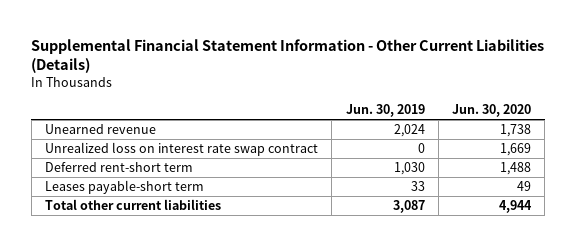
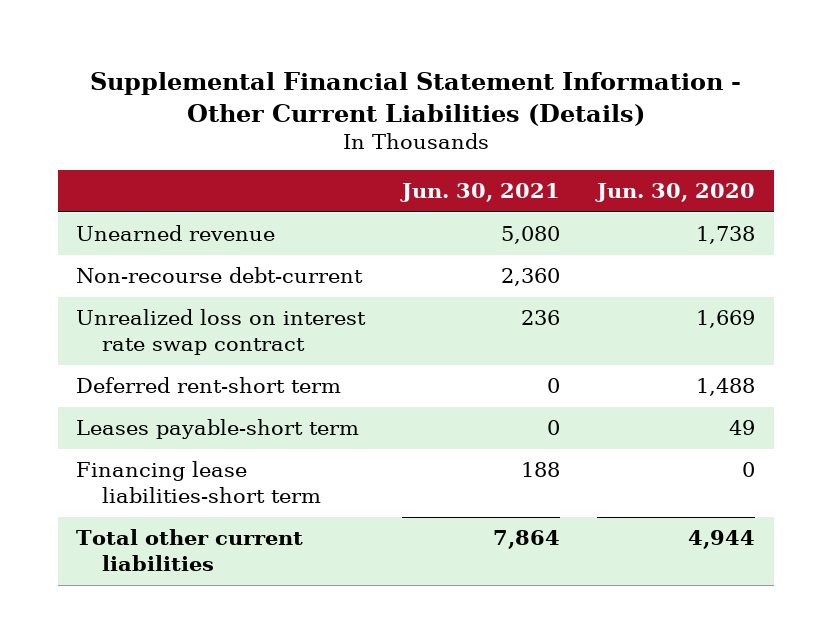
[345,103,425,117] Jun. 30, 2019 -> none
none -> [400,183,561,203] Jun. 30, 2021
none -> [76,267,364,284] Non-recourse debt-current
none -> [76,461,322,504] Financing lease liabilities-short term

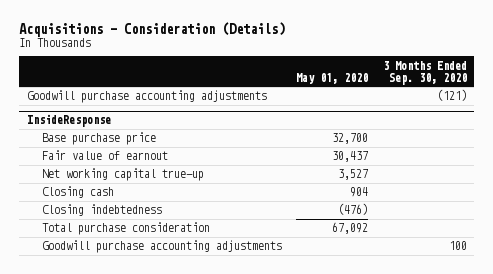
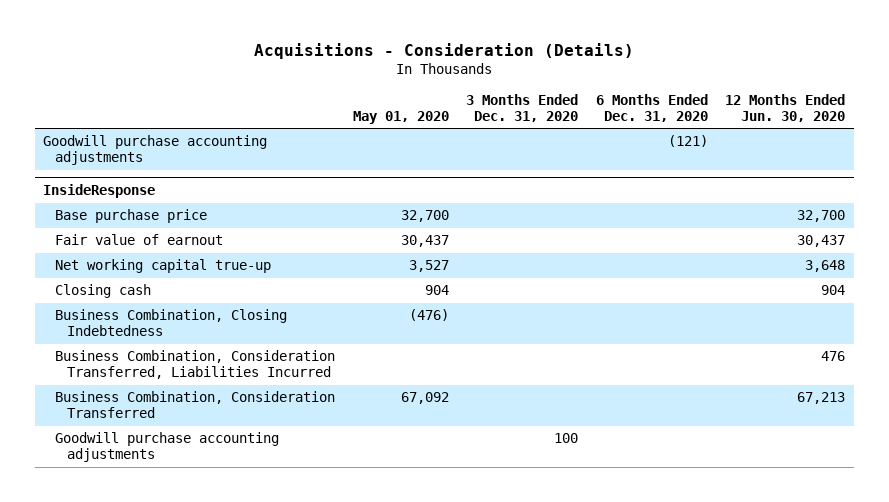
[382,60,467,85] 3 Months Ended Sep. 30, 2020 -> none
none -> [466,94,579,122] 3 Months Ended Dec. 31, 2020
none -> [595,94,708,122] 6 Months Ended Dec. 31, 2020
none -> [725,94,846,122] 12 Months Ended Jun. 30, 2020
[41,204,162,217] Closing indebtedness -> [55,309,288,337] Business Combination, Closing Indebtedness
none -> [55,350,336,380] Business Combination, Consideration Transferred, Liabilities Incurred
[41,222,210,236] Total purchase consideration -> [55,391,336,419] Business Combination, Consideration Transferred

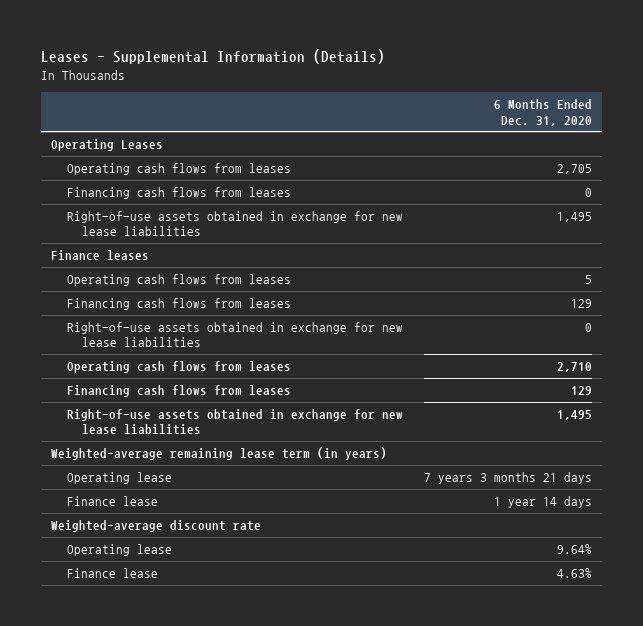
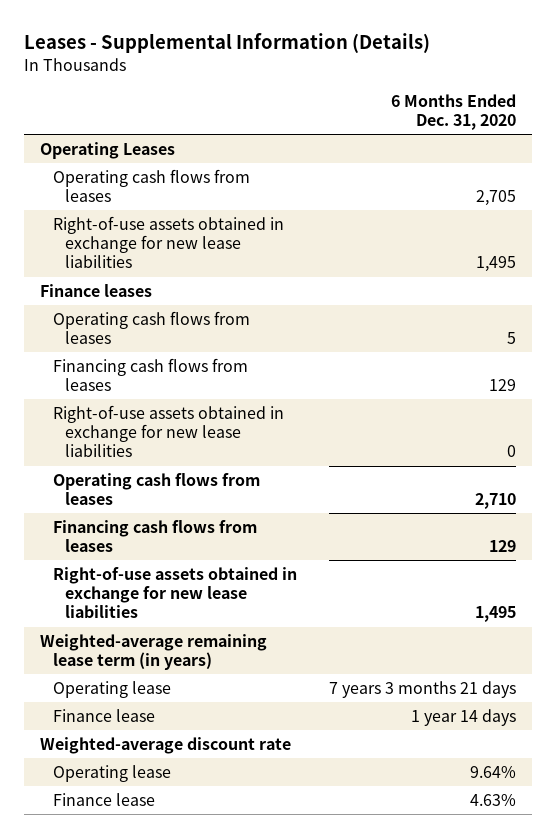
[66,187,291,200] Financing cash flows from leases -> none

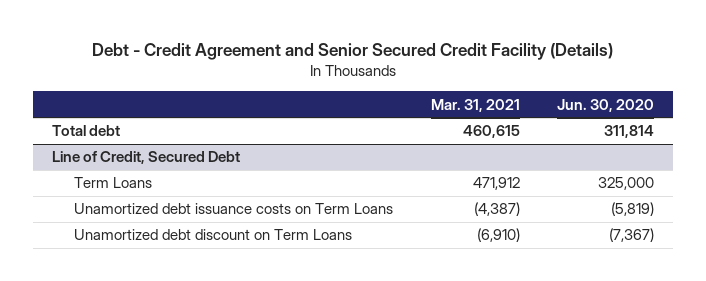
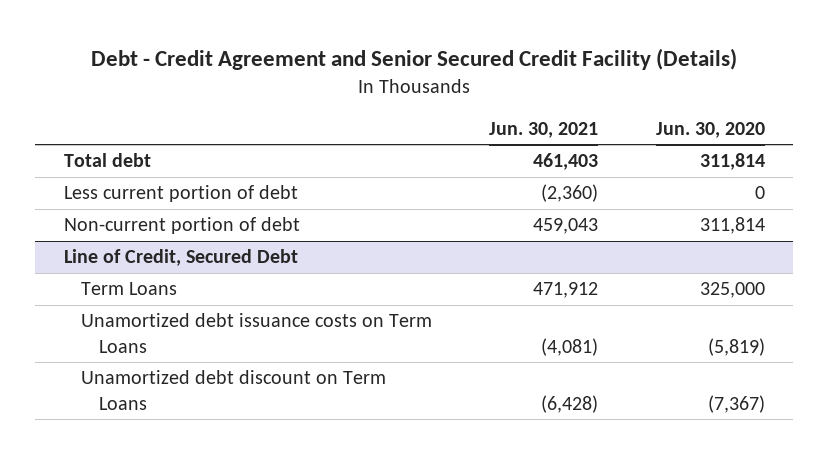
[430,98,520,112] Mar. 31, 2021 -> none
none -> [489,121,599,138] Jun. 30, 2021
none -> [63,185,298,203] Less current portion of debt
none -> [63,217,300,235] Non-current portion of debt

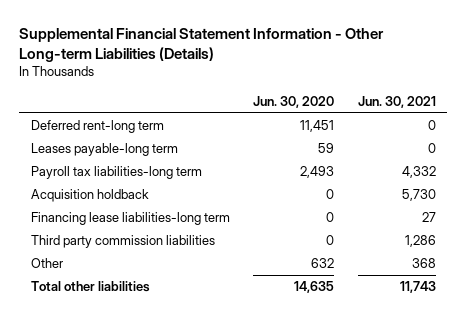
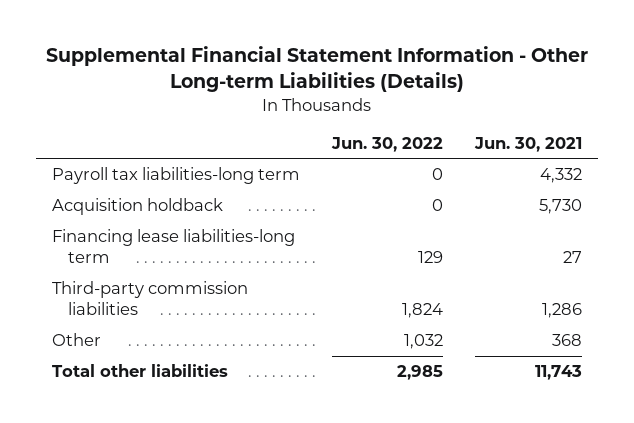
[253,95,335,108] Jun. 30, 2020 -> none
none -> [330,136,443,152] Jun. 30, 2022
[30,120,164,134] Deferred rent-long term -> none
[30,143,178,157] Leases payable-long term -> none
[30,235,215,249] Third party commission liabilities -> [51,281,248,316] Third-party commission liabilities

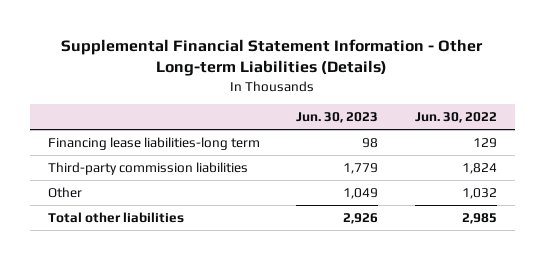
[473,136,582,152] Jun. 30, 2021 -> none
none -> [296,112,379,124] Jun. 30, 2023
[51,167,300,185] Payroll tax liabilities-long term -> none
[51,198,223,216] Acquisition holdback -> none

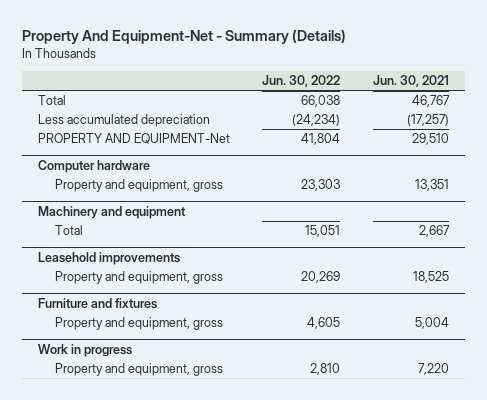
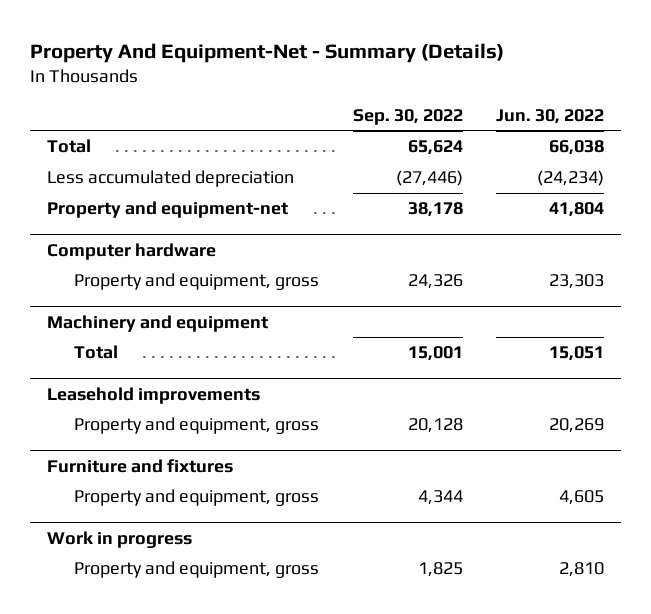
[372,75,449,88] Jun. 30, 2021 -> none
none -> [352,108,463,125] Sep. 30, 2022
[37,133,230,145] PROPERTY AND EQUIPMENT-Net -> [47,201,289,219] Property and equipment-net

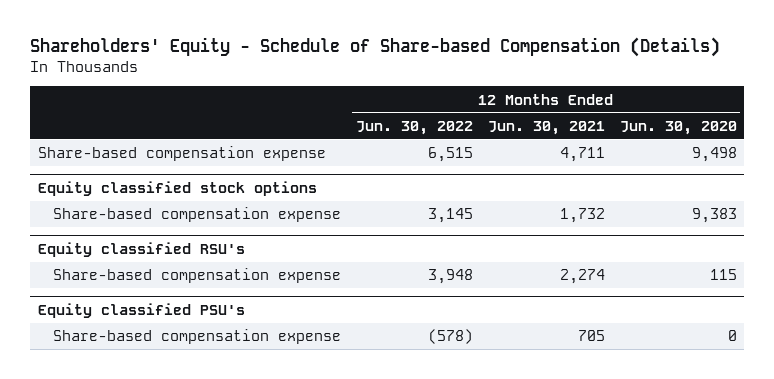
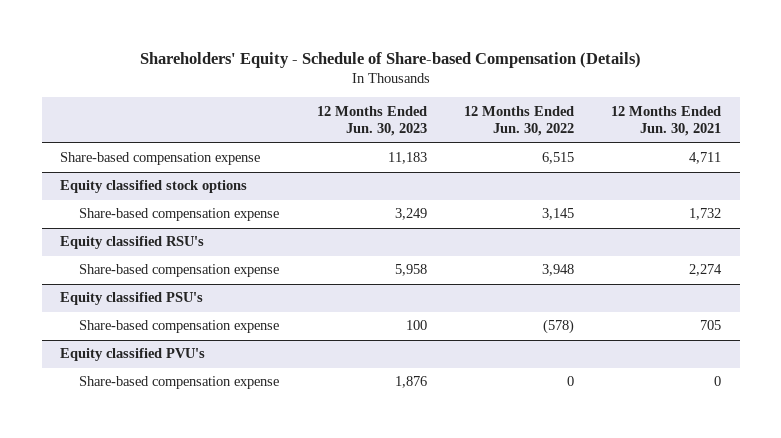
[619,120,737,135] Jun. 30, 2020 -> none
none -> [316,105,427,137] 12 Months Ended Jun. 30, 2023
none -> [60,348,206,362] Equity classified PVU's
none -> [79,376,280,390] Share-based compensation expense

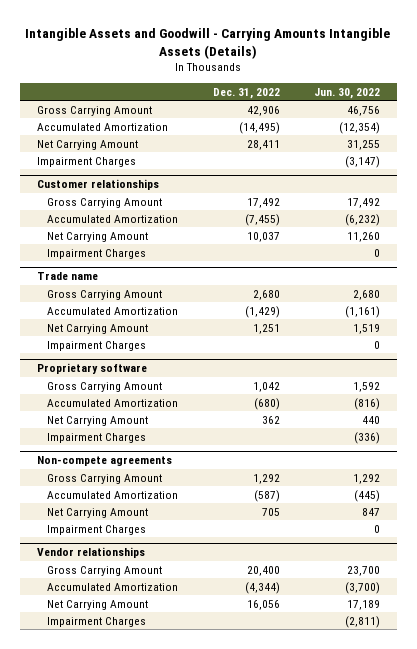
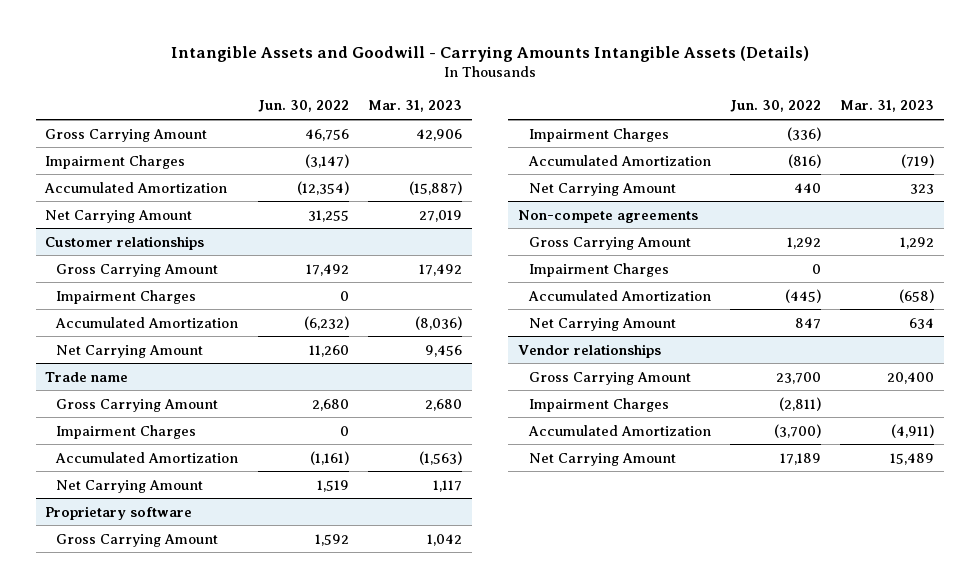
[212,87,280,99] Dec. 31, 2022 -> none
none -> [368,100,463,113] Mar. 31, 2023
[36,156,136,167] Impairment Charges -> [45,154,186,169] Impairment Charges
[47,248,147,259] Impairment Charges -> [56,289,197,304] Impairment Charges
[47,340,147,351] Impairment Charges -> [56,424,197,439] Impairment Charges
[47,432,147,443] Impairment Charges -> [528,127,669,142] Impairment Charges
[47,524,147,535] Impairment Charges -> [528,262,669,277] Impairment Charges
[47,616,147,627] Impairment Charges -> [528,397,669,412] Impairment Charges

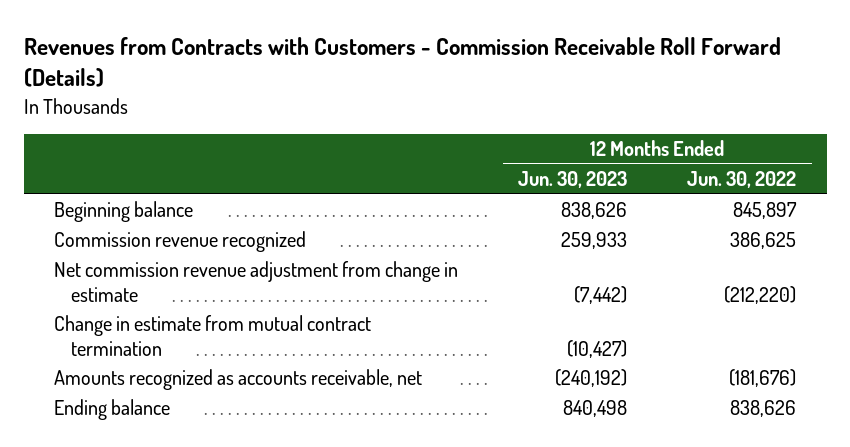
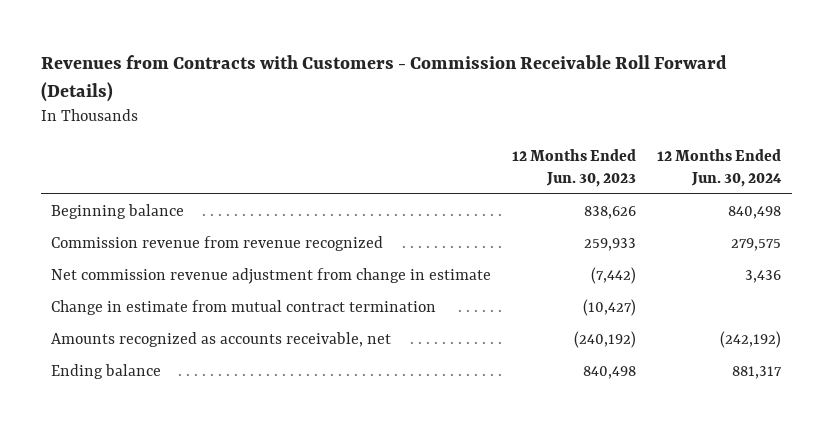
[687,171,797,189] Jun. 30, 2022 -> none
none -> [657,149,783,187] 12 Months Ended Jun. 30, 2024
[54,231,307,253] Commission revenue recognized -> [51,236,384,252] Commission revenue from revenue recognized

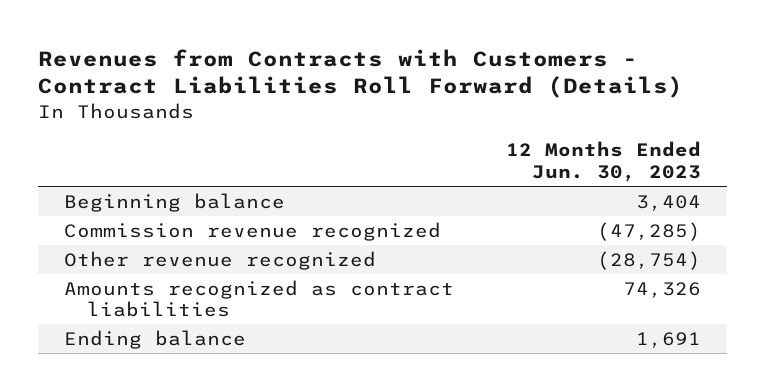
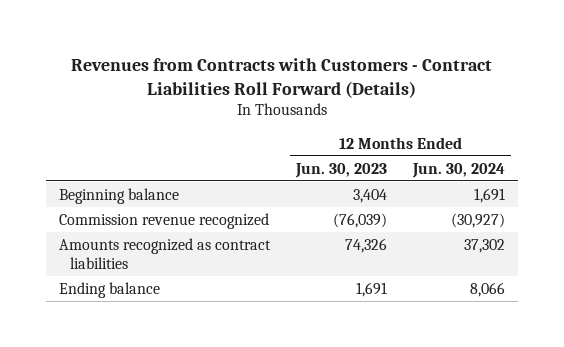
none -> [411,162,505,178] Jun. 30, 2024
[63,250,376,270] Other revenue recognized -> none
[597,221,702,241] (47,285) -> [333,212,388,228] (76,039)

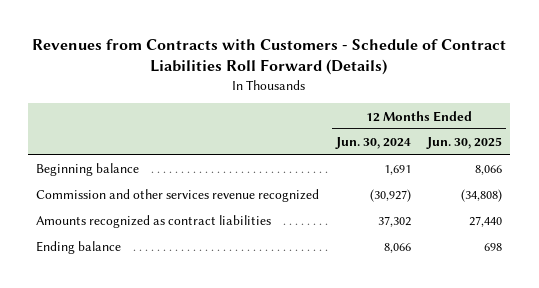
[71,57,493,98] Revenues from Contracts with Customers - Contract Liabilities Roll Forward (Details) -> [32,38,507,76] Revenues from Contracts with Customers - Schedule of Contract Liabilities Roll Forward (Details)
[295,162,388,178] Jun. 30, 2023 -> none
none -> [426,137,503,150] Jun. 30, 2025
[59,212,270,229] Commission revenue recognized -> [36,189,320,203] Commission and other services revenue recognized

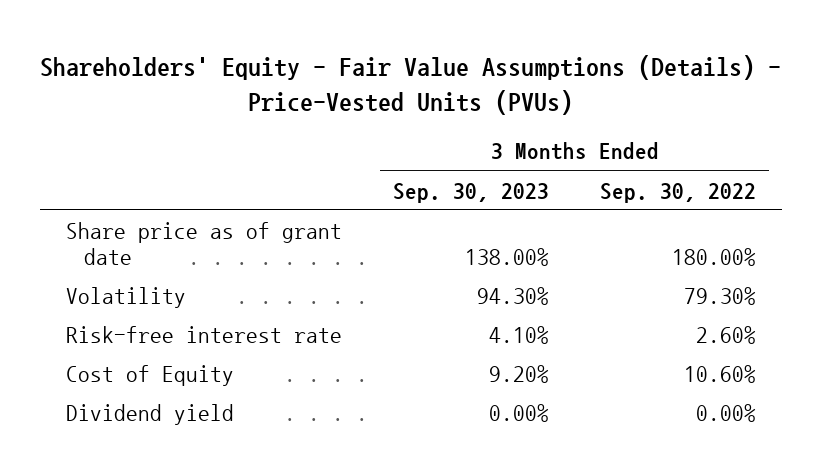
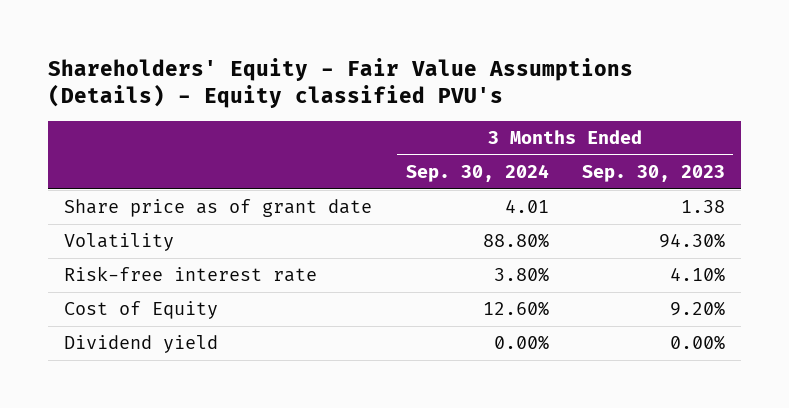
[40,54,782,115] Shareholders' Equity - Fair Value Assumptions (Details) - Price-Vested Units (PVUs) -> [47,57,633,109] Shareholders' Equity - Fair Value Assumptions (Details) - Equity classified PVU's
[600,182,757,203] Sep. 30, 2022 -> none
none -> [405,164,549,183] Sep. 30, 2024
[465,248,550,267] 138.00% -> [680,200,725,214] 1.38

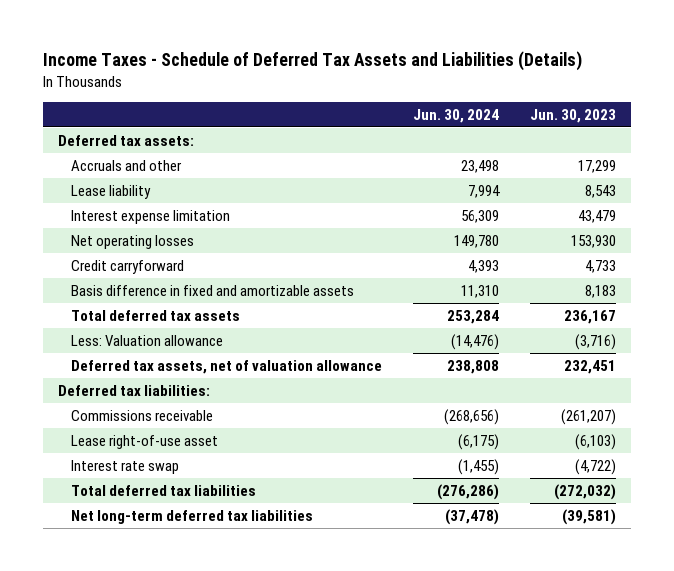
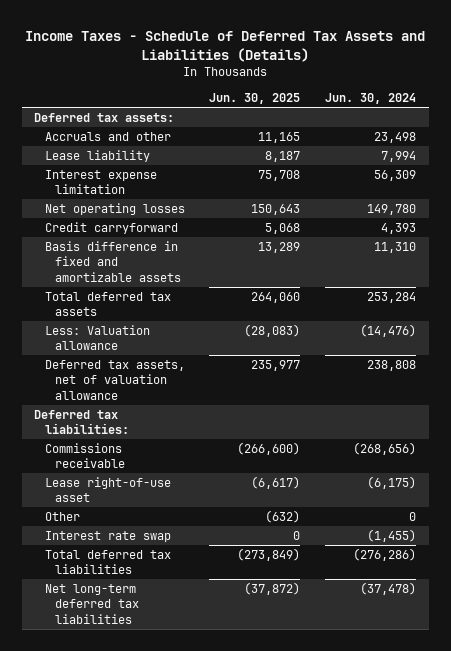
[529,108,616,123] Jun. 30, 2023 -> none
none -> [209,93,301,105] Jun. 30, 2025
none -> [44,511,80,521] Other

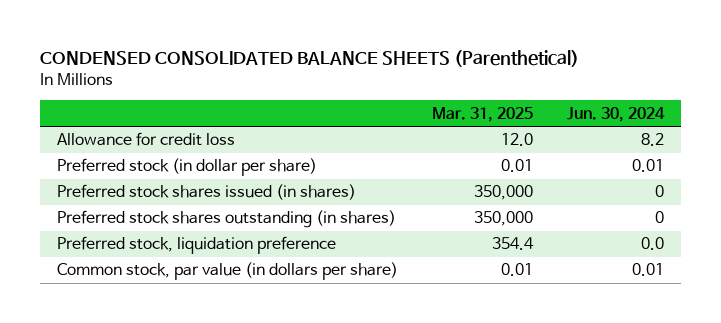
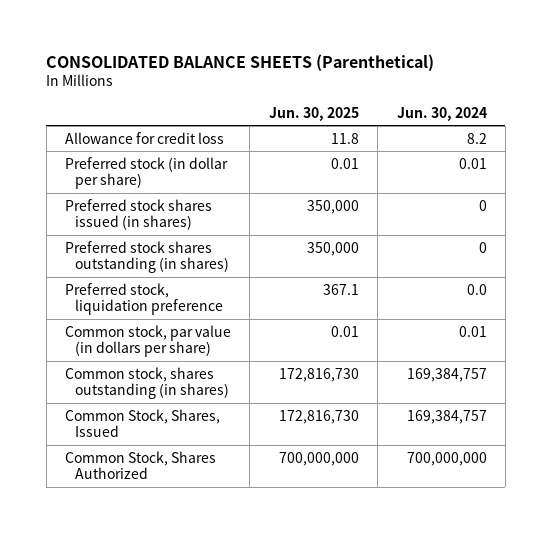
[39,49,579,67] CONDENSED CONSOLIDATED BALANCE SHEETS (Parenthetical) -> [46,53,435,71] CONSOLIDATED BALANCE SHEETS (Parenthetical)
[431,106,533,122] Mar. 31, 2025 -> none
none -> [268,106,359,121] Jun. 30, 2025
none -> [65,366,230,399] Common stock, shares outstanding (in shares)
none -> [65,408,221,437] Common Stock, Shares, Issued
none -> [65,450,217,479] Common Stock, Shares Authorized

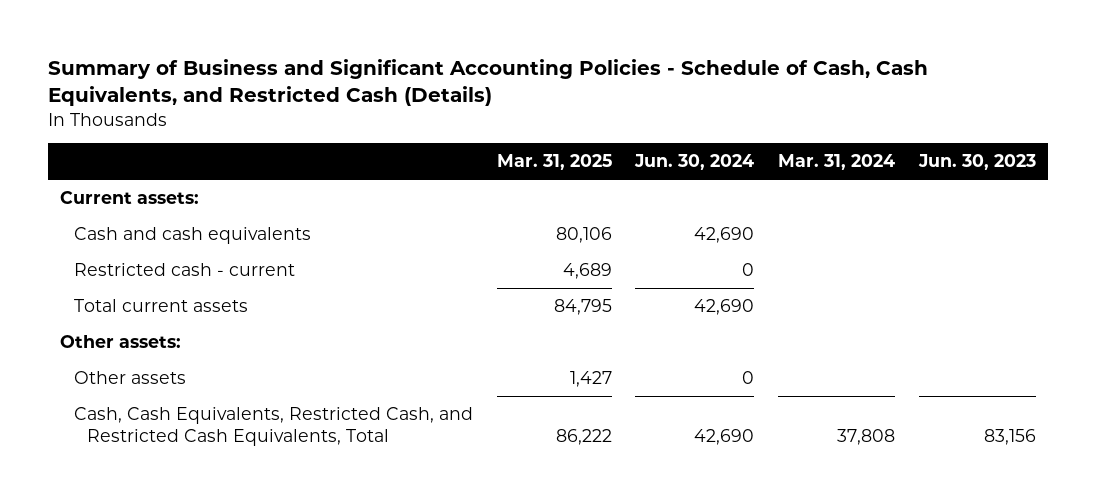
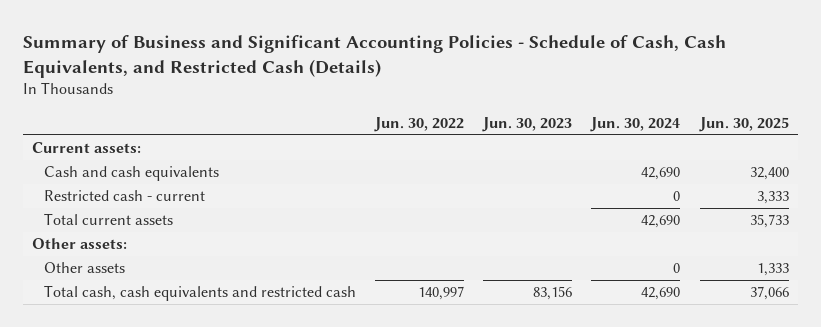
[496,154,612,171] Mar. 31, 2025 -> none
[778,154,896,171] Mar. 31, 2024 -> none
none -> [373,116,464,132] Jun. 30, 2022
none -> [698,116,789,132] Jun. 30, 2025
[73,407,473,447] Cash, Cash Equivalents, Restricted Cash, and Restricted Cash Equivalents, Total -> [43,285,356,302] Total cash, cash equivalents and restricted cash

